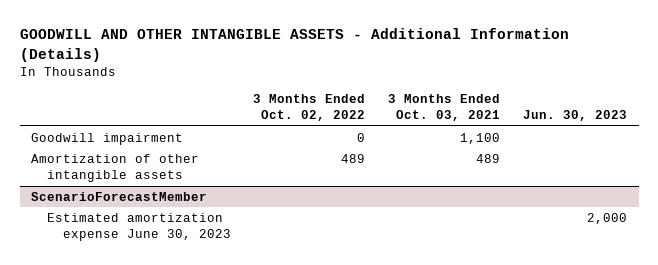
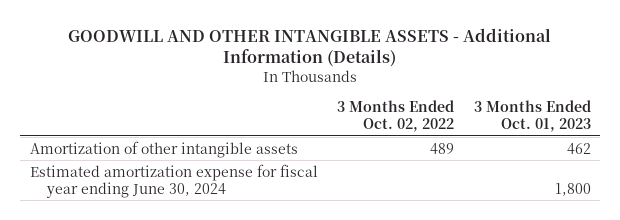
[388,93,501,122] 3 Months Ended Oct. 03, 2021 -> none
[523,110,628,122] Jun. 30, 2023 -> none
none -> [473,100,591,133] 3 Months Ended Oct. 01, 2023
[30,132,183,145] Goodwill impairment -> none
[30,191,207,201] ScenarioForecastMember -> none
[46,212,231,241] Estimated amortization expense June 30, 2023 -> none
none -> [29,163,318,198] Estimated amortization expense for fiscal year ending June 30, 2024

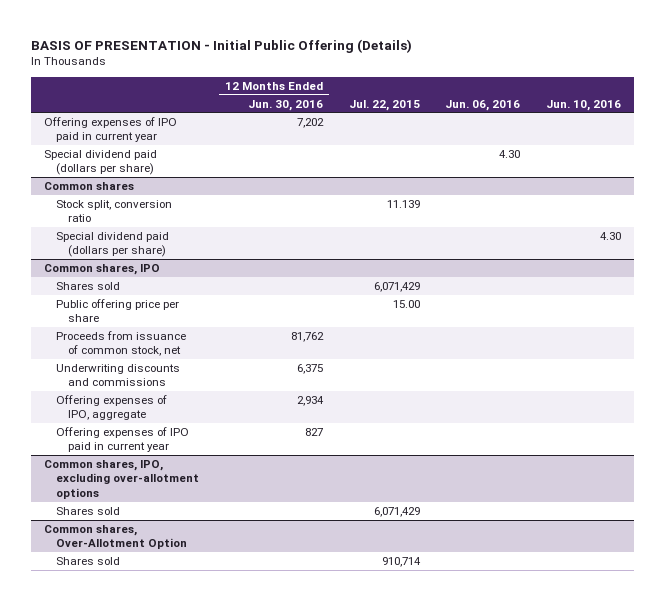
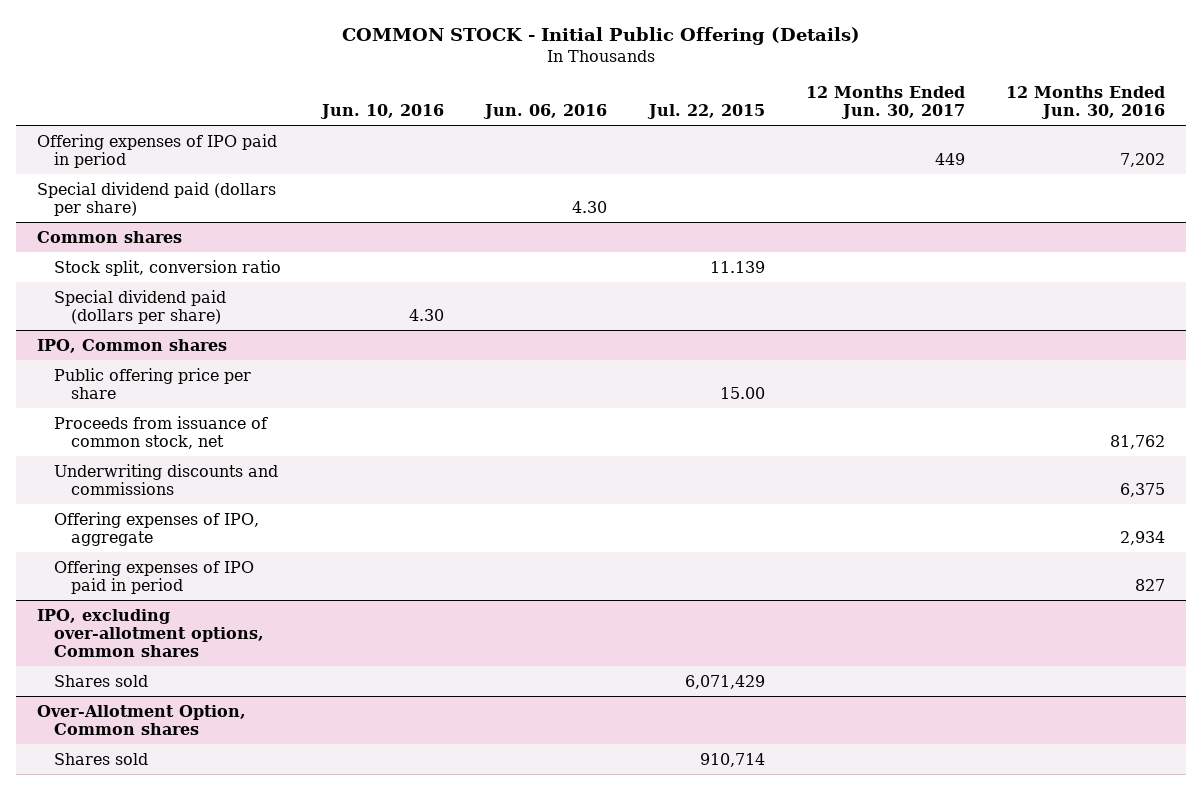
[31,38,413,53] BASIS OF PRESENTATION - Initial Public Offering (Details) -> [341,26,860,45] COMMON STOCK - Initial Public Offering (Details)
none -> [805,86,965,120] 12 Months Ended Jun. 30, 2017
[44,116,178,143] Offering expenses of IPO paid in current year -> [36,133,277,168] Offering expenses of IPO paid in period
[56,281,121,290] Shares sold -> none
[44,263,161,275] Common shares, IPO -> [36,338,227,353] IPO, Common shares
[56,426,190,453] Offering expenses of IPO paid in current year -> [54,559,255,594] Offering expenses of IPO paid in period
[44,459,200,499] Common shares, IPO, excluding over-allotment options -> [36,608,265,658] IPO, excluding over-allotment options, Common shares
[44,524,188,550] Common shares, Over-Allotment Option -> [36,704,246,735] Over-Allotment Option, Common shares

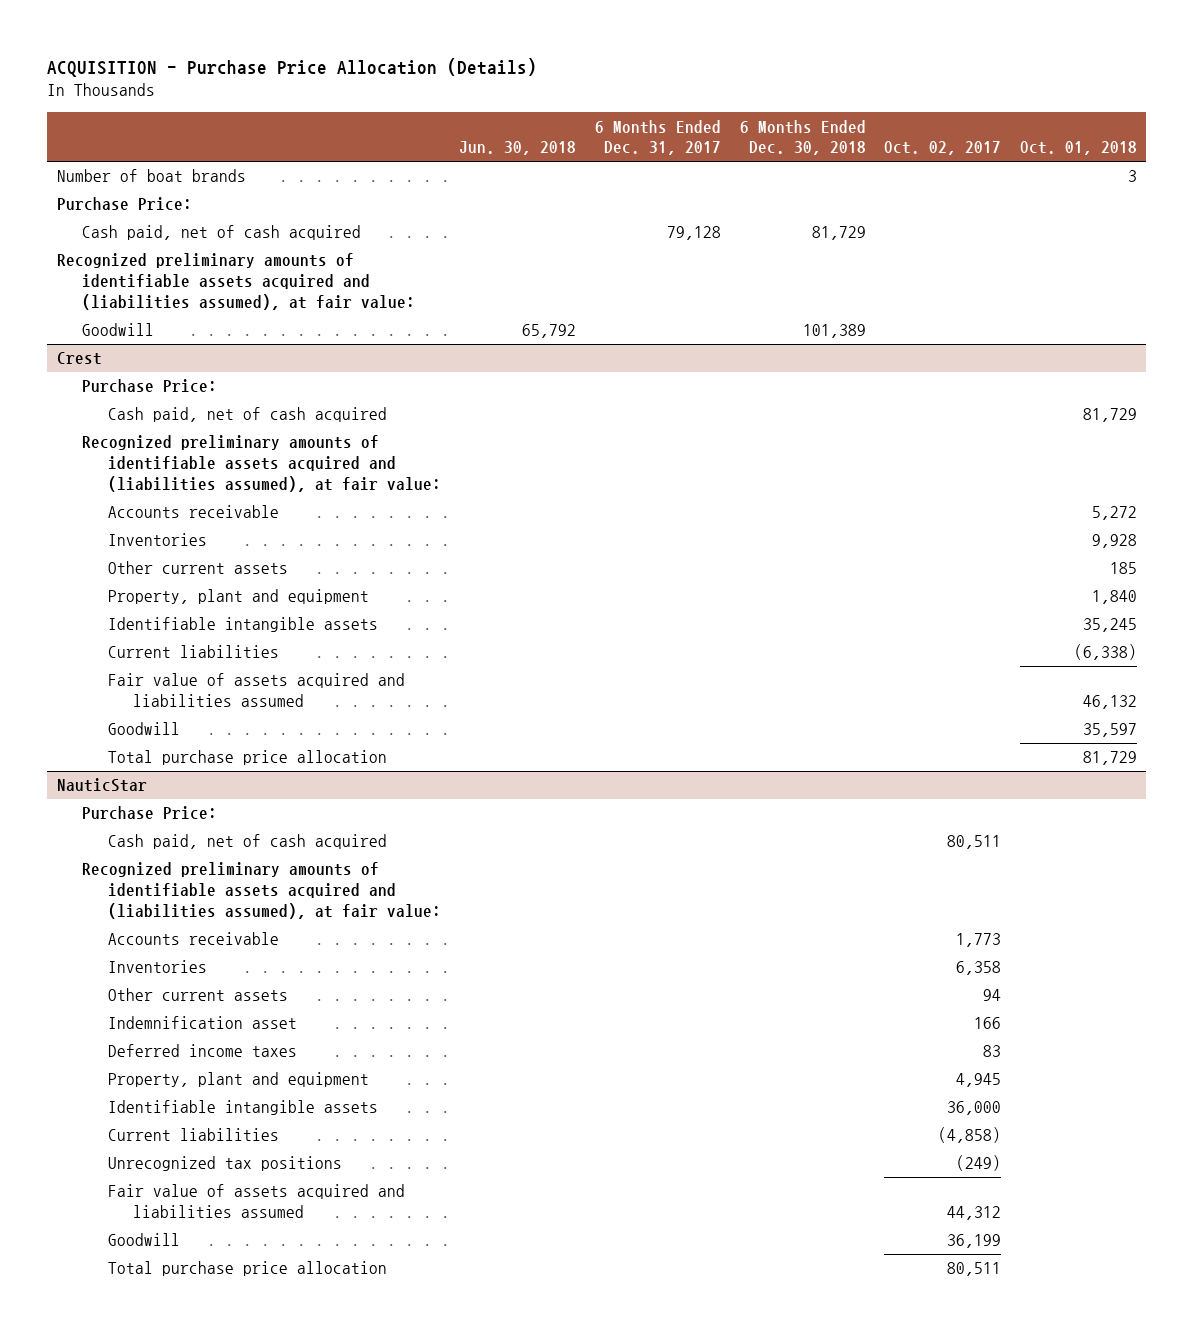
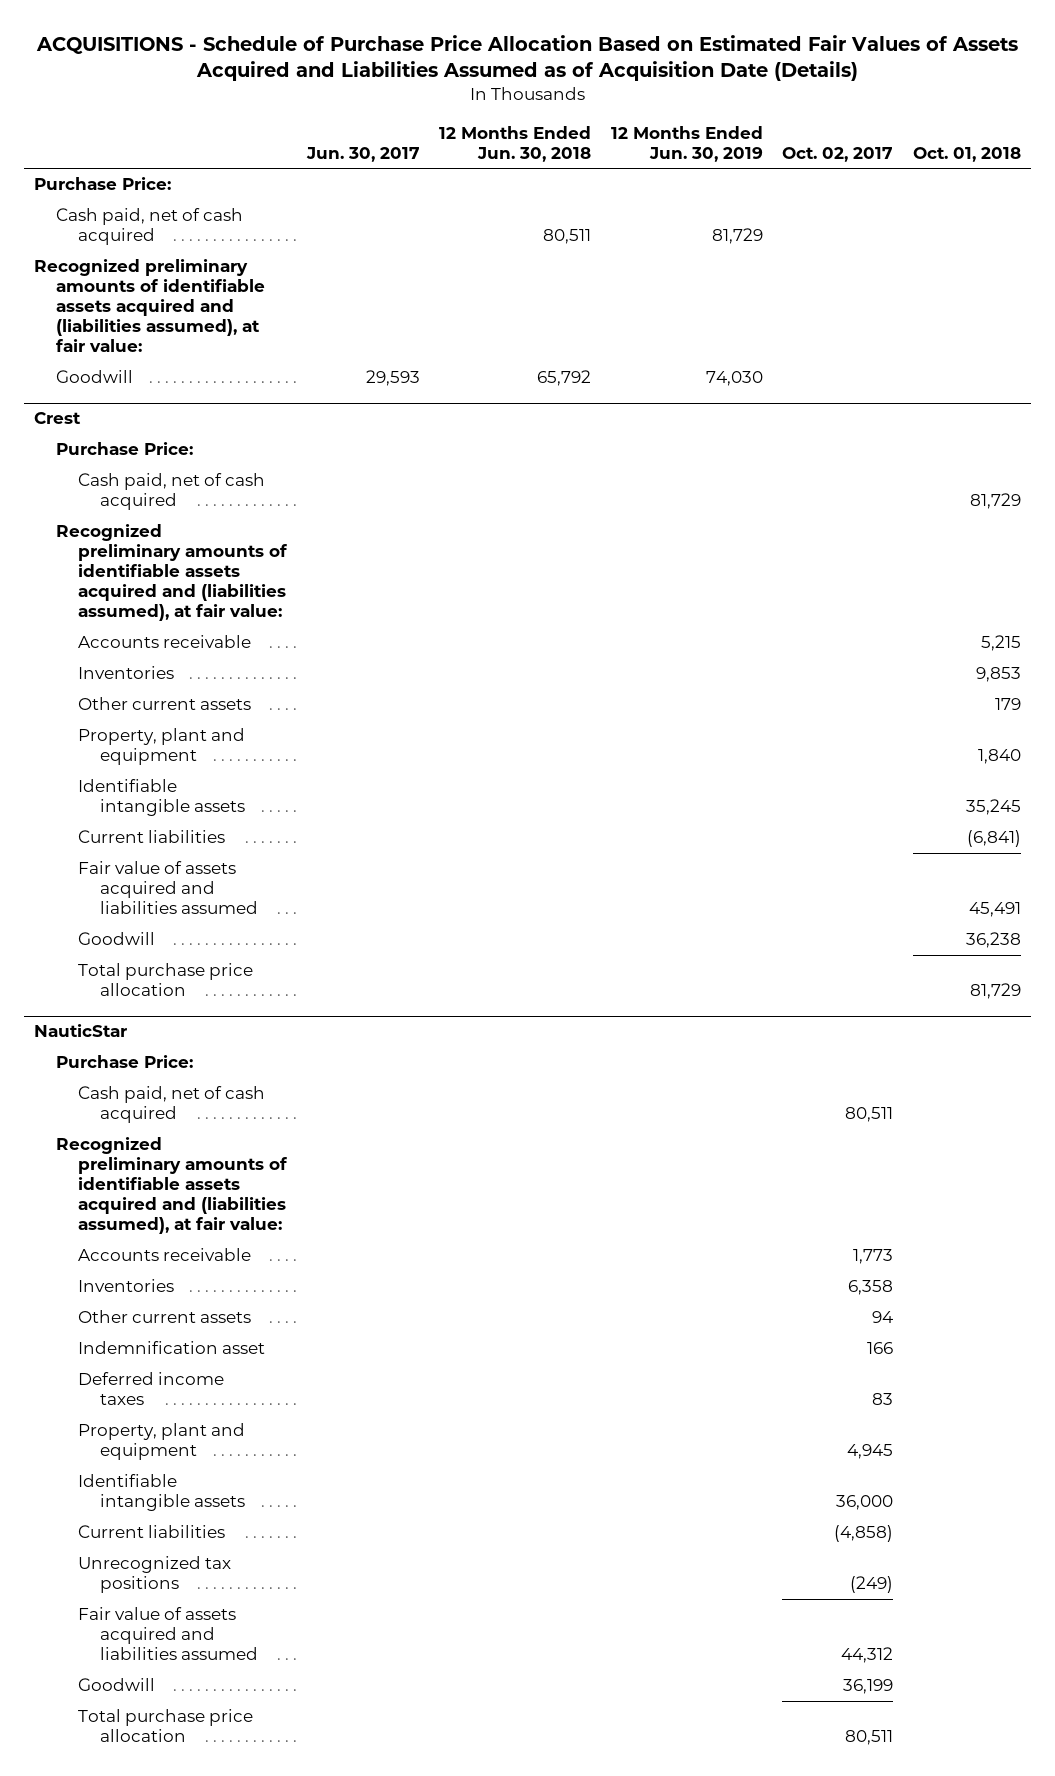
[47,58,538,78] ACQUISITION - Purchase Price Allocation (Details) -> [35,34,1018,82] ACQUISITIONS - Schedule of Purchase Price Allocation Based on Estimated Fair Values of Assets Acquired and Liabilities Assumed as of Acquisition Date (Details)
[459,141,577,156] Jun. 30, 2018 -> none
[594,119,721,156] 6 Months Ended Dec. 31, 2017 -> none
[739,119,866,156] 6 Months Ended Dec. 30, 2018 -> none
none -> [305,146,420,162] Jun. 30, 2017
none -> [439,125,592,162] 12 Months Ended Jun. 30, 2018
none -> [610,125,763,162] 12 Months Ended Jun. 30, 2019
[56,169,246,183] Number of boat brands -> none
[1091,506,1137,521] 5,272 -> [981,635,1022,652] 5,215
[1091,534,1137,549] 9,928 -> [976,667,1022,683] 9,853
[1109,562,1137,575] 185 -> [995,698,1022,711] 179
[1073,644,1137,661] (6,338) -> [967,830,1022,848] (6,841)
[1082,695,1137,710] 46,132 -> [969,902,1022,918] 45,491
[1082,723,1137,738] 35,597 -> [966,932,1022,949] 36,238

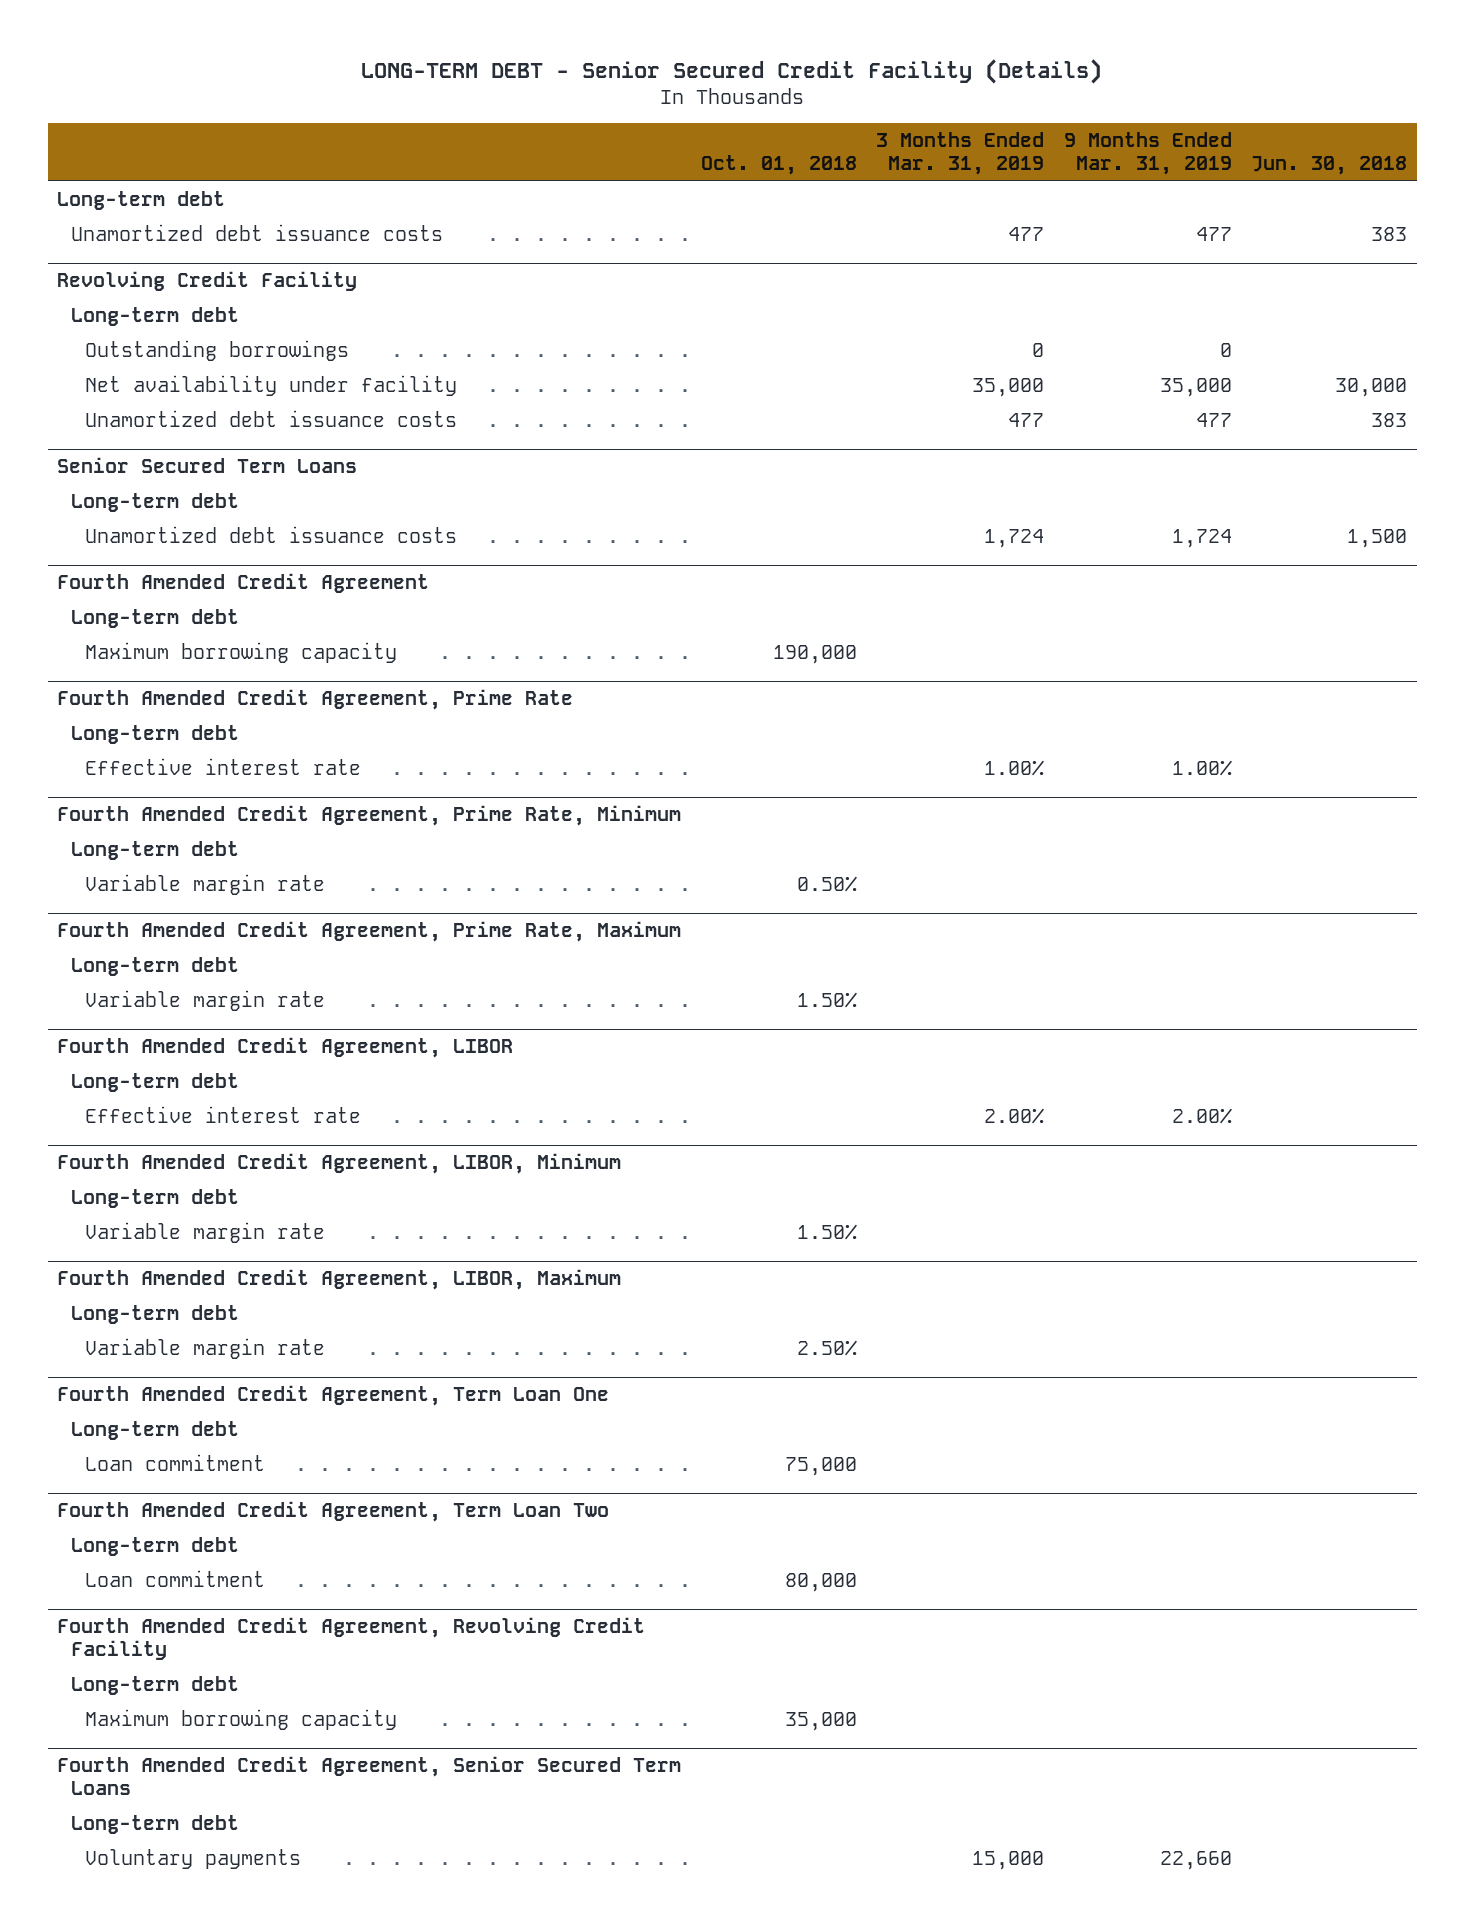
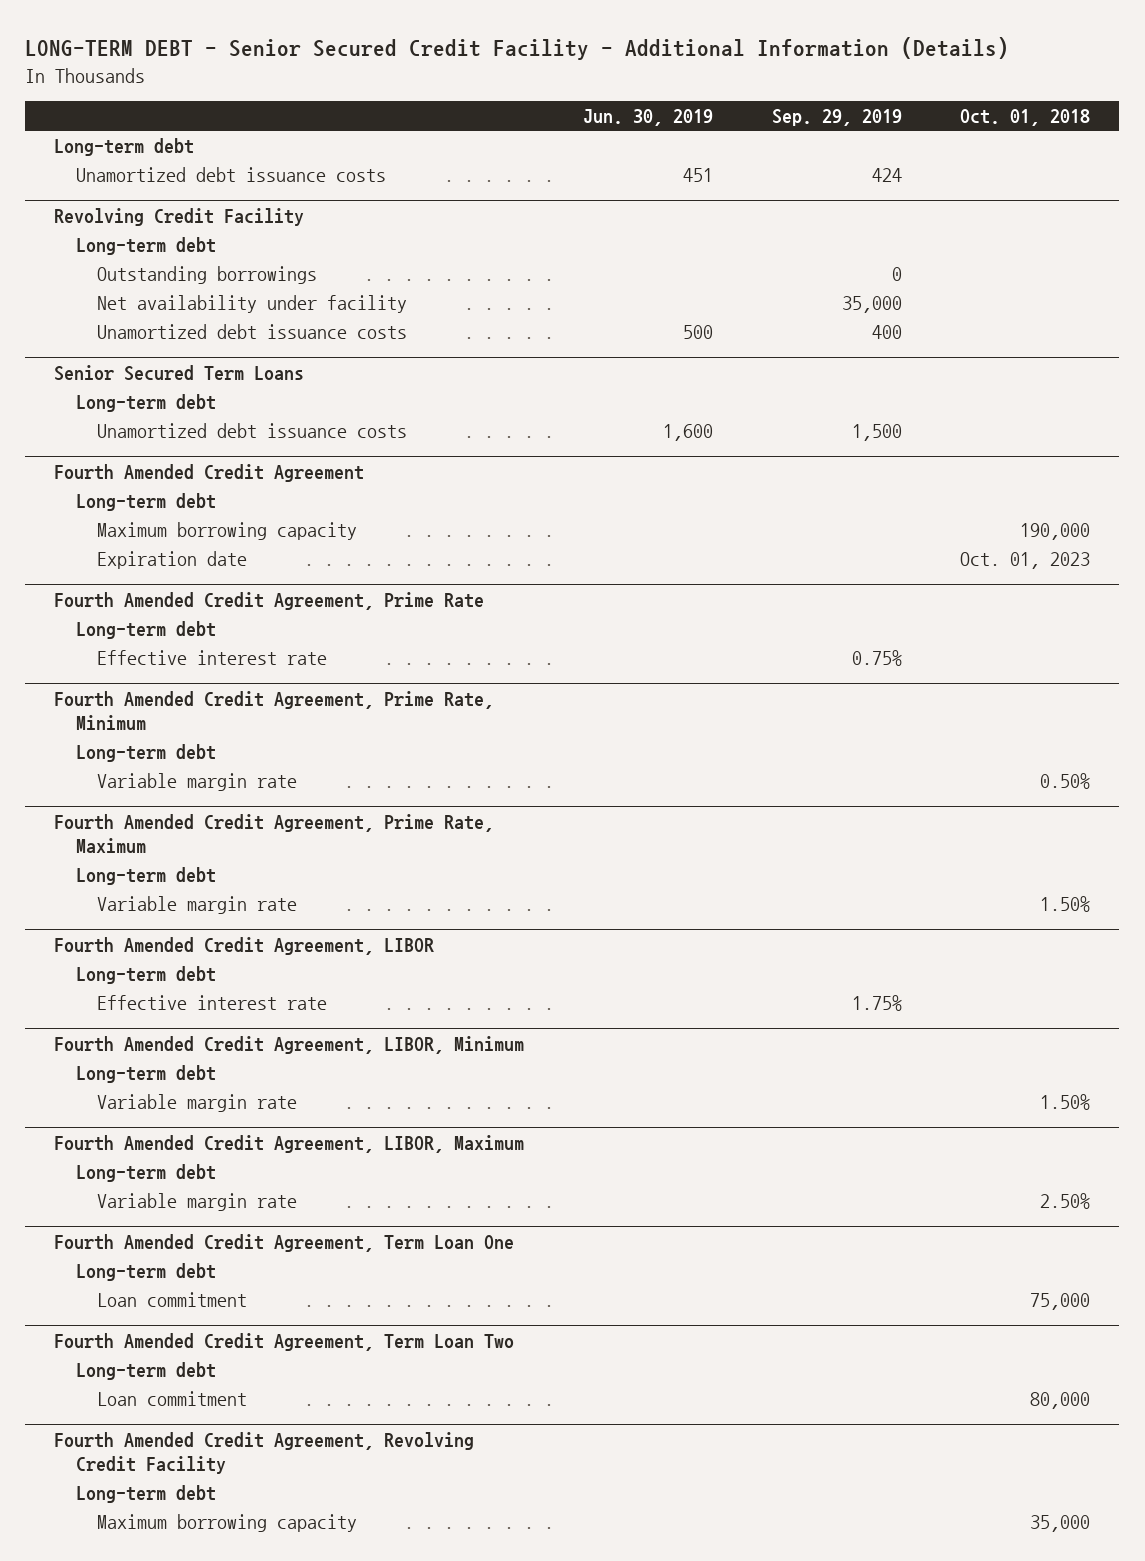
[361,58,1103,84] LONG-TERM DEBT - Senior Secured Credit Facility (Details) -> [25,37,1010,61] LONG-TERM DEBT - Senior Secured Credit Facility - Additional Information (Details)
[876,132,1045,175] 3 Months Ended Mar. 31, 2019 -> none
[1063,132,1232,175] 9 Months Ended Mar. 31, 2019 -> none
[1251,155,1408,175] Jun. 30, 2018 -> none
none -> [583,109,714,127] Jun. 30, 2019
none -> [771,109,902,127] Sep. 29, 2019
none -> [97,550,248,569] Expiration date
[57,1756,682,1796] Fourth Amended Credit Agreement, Senior Secured Term Loans -> none
[71,1815,240,1835] Long-term debt -> none
[84,1849,301,1870] Voluntary payments -> none

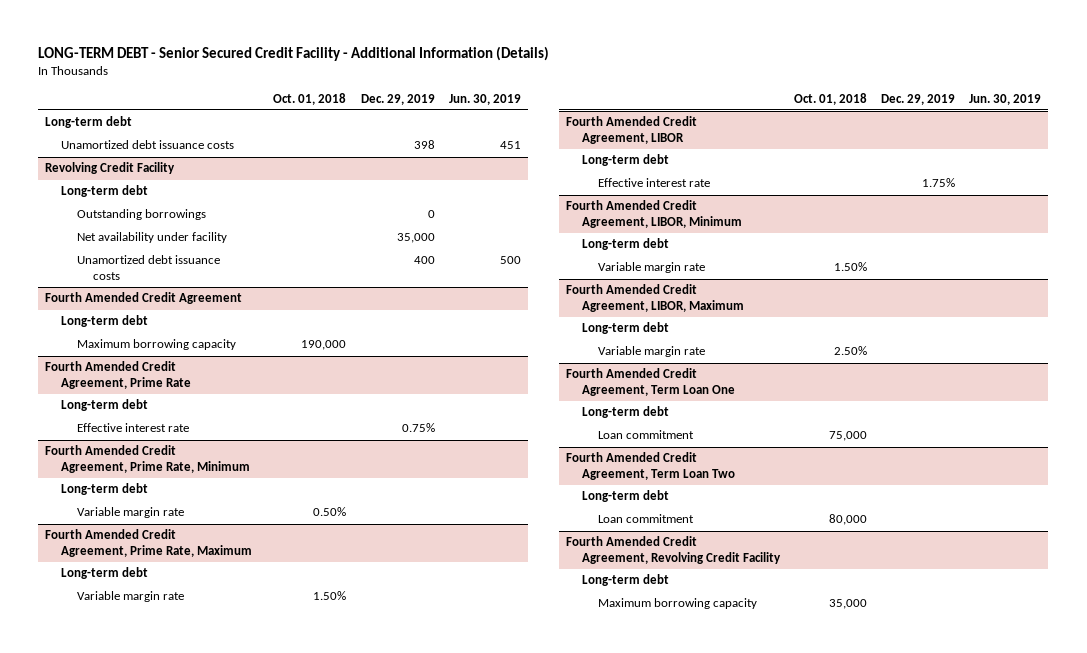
[771,109,902,127] Sep. 29, 2019 -> none
none -> [360,93,435,105] Dec. 29, 2019
[54,364,305,381] Senior Secured Term Loans -> none
[75,393,216,412] Long-term debt -> none
[97,422,408,438] Unamortized debt issuance costs -> none
[97,550,248,569] Expiration date -> none

